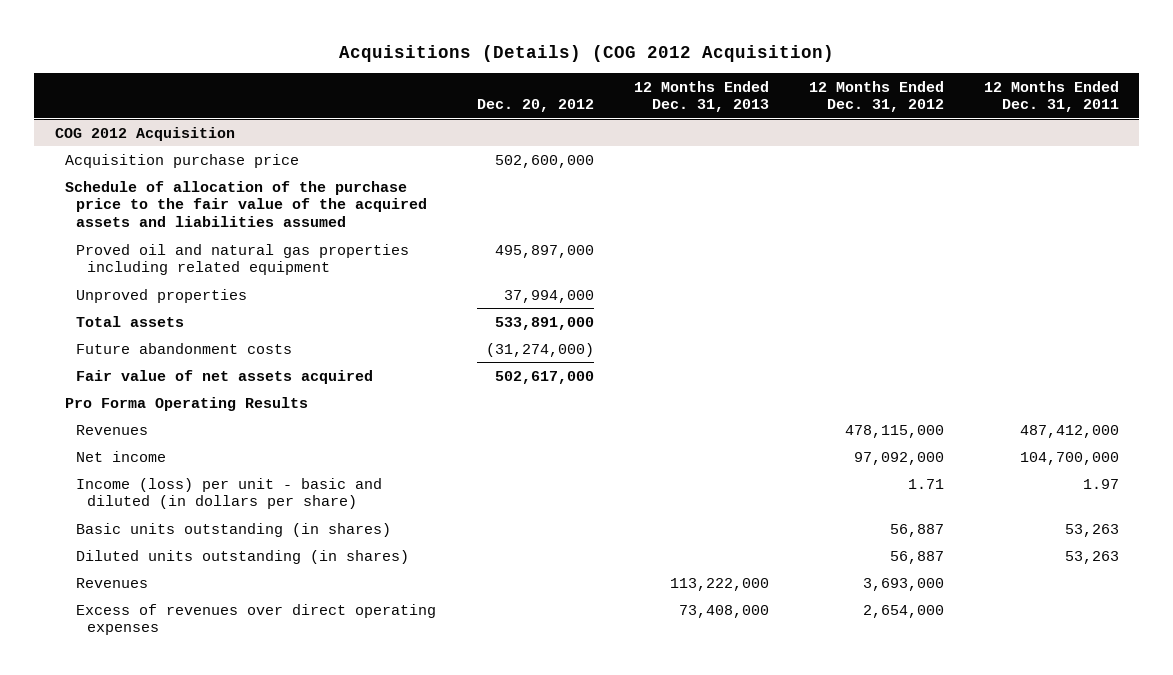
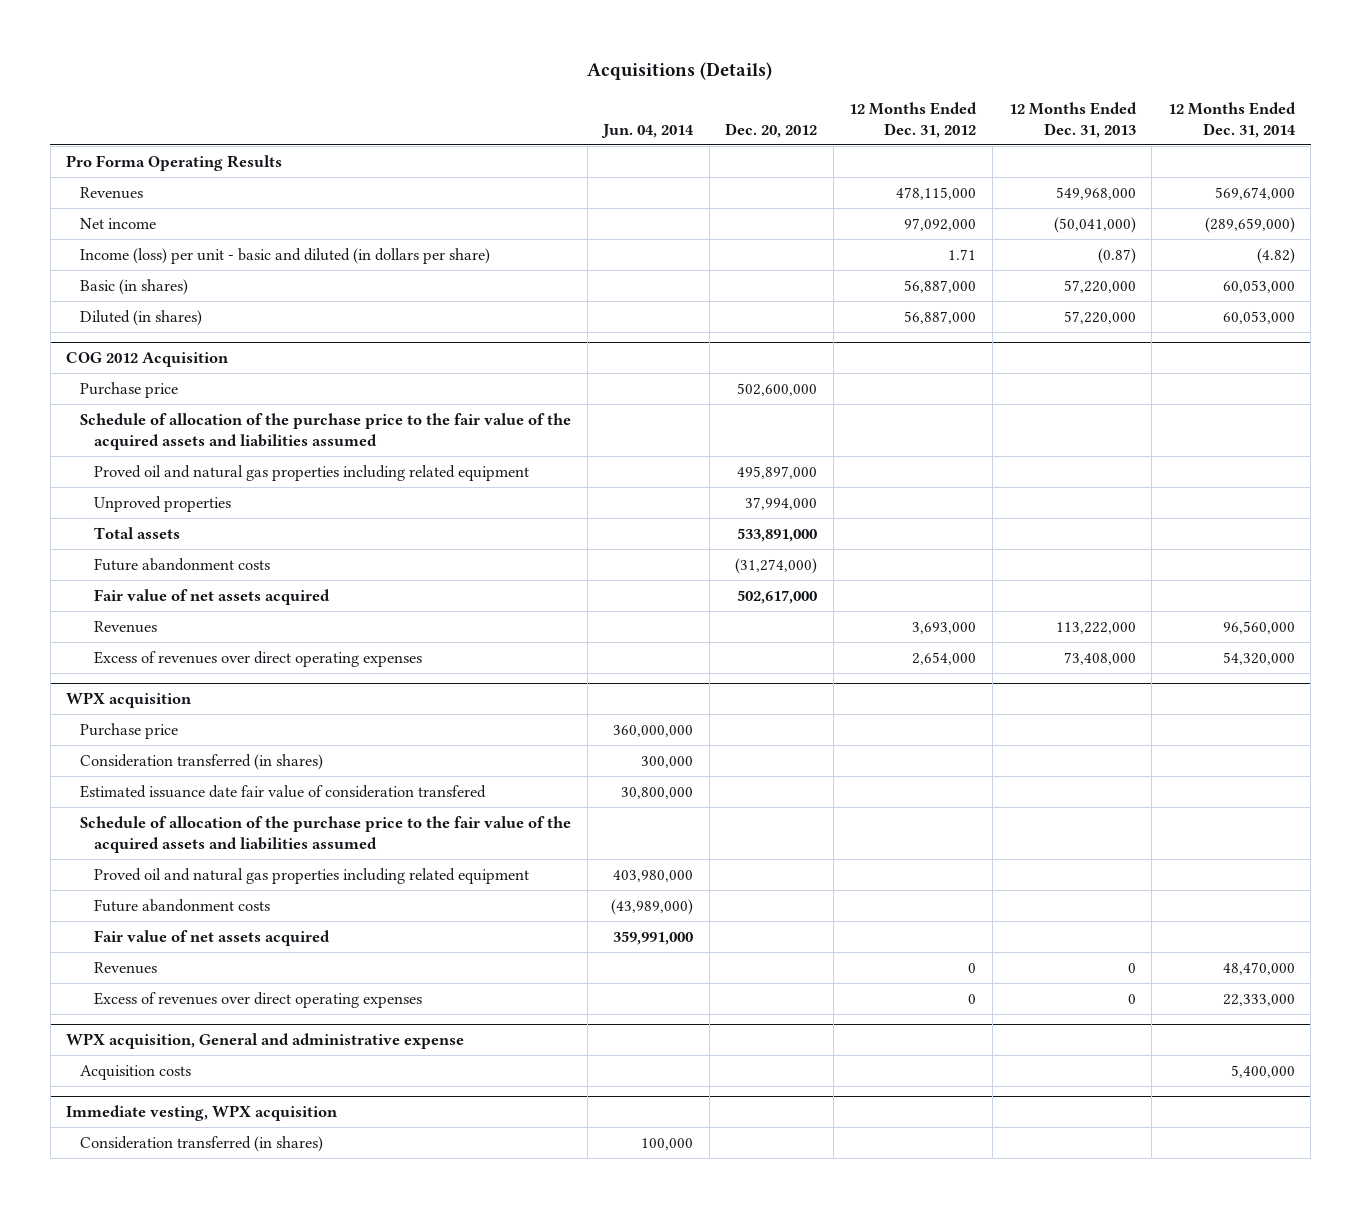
[338,44,834,62] Acquisitions (Details) (COG 2012 Acquisition) -> [587,62,773,81] Acquisitions (Details)
[983,80,1119,113] 12 Months Ended Dec. 31, 2011 -> none
none -> [601,123,695,138] Jun. 04, 2014
none -> [1167,101,1296,138] 12 Months Ended Dec. 31, 2014
none -> [66,154,283,171] Pro Forma Operating Results
none -> [80,186,144,199] Revenues
none -> [80,217,157,229] Net income
none -> [80,247,491,264] Income (loss) per unit - basic and diluted (in dollars per share)
none -> [80,278,189,295] Basic (in shares)
none -> [80,309,203,326] Diluted (in shares)
[65,153,300,168] Acquisition purchase price -> [80,381,179,398] Purchase price
[65,396,309,411] Pro Forma Operating Results -> none
[76,424,149,435] Revenues -> none
[76,450,167,462] Net income -> none
[76,477,383,510] Income (loss) per unit - basic and diluted (in dollars per share) -> none
[76,522,392,537] Basic units outstanding (in shares) -> none
[76,549,410,564] Diluted units outstanding (in shares) -> none
none -> [66,692,193,709] WPX acquisition
none -> [80,722,179,739] Purchase price
none -> [80,753,324,770] Consideration transferred (in shares)
none -> [80,784,487,798] Estimated issuance date fair value of consideration transfered
none -> [80,815,572,853] Schedule of allocation of the purchase price to the fair value of the acquired assets and liabilities assumed
none -> [93,867,529,884] Proved oil and natural gas properties including related equipment
none -> [93,898,270,912] Future abandonment costs
none -> [93,929,330,946] Fair value of net assets acquired
none -> [93,961,157,974] Revenues
none -> [93,991,422,1008] Excess of revenues over direct operating expenses
none -> [66,1033,465,1050] WPX acquisition, General and administrative expense
none -> [80,1064,192,1080] Acquisition costs
none -> [66,1105,339,1122] Immediate vesting, WPX acquisition
none -> [80,1135,324,1152] Consideration transferred (in shares)

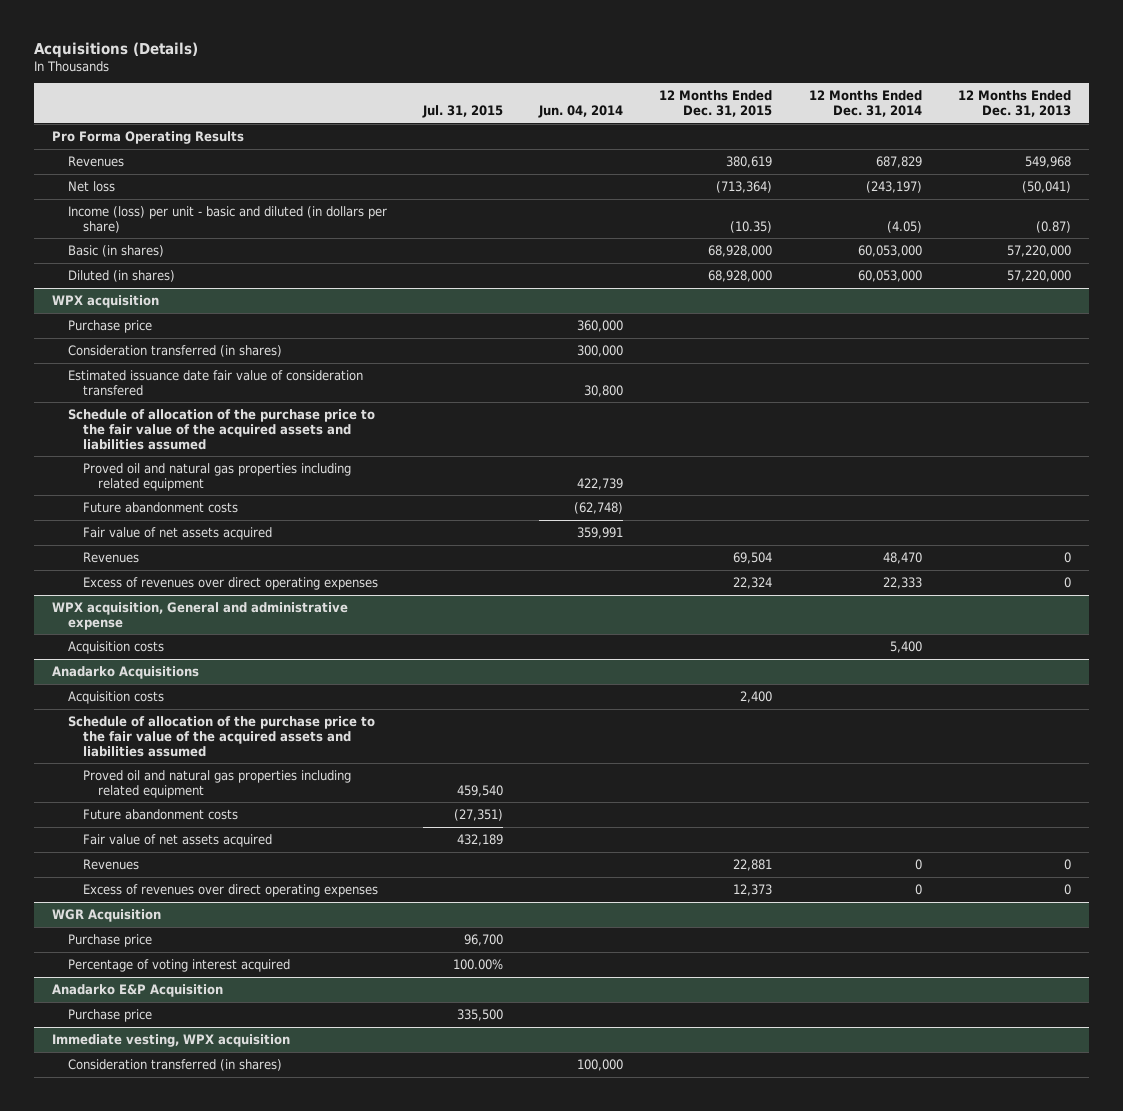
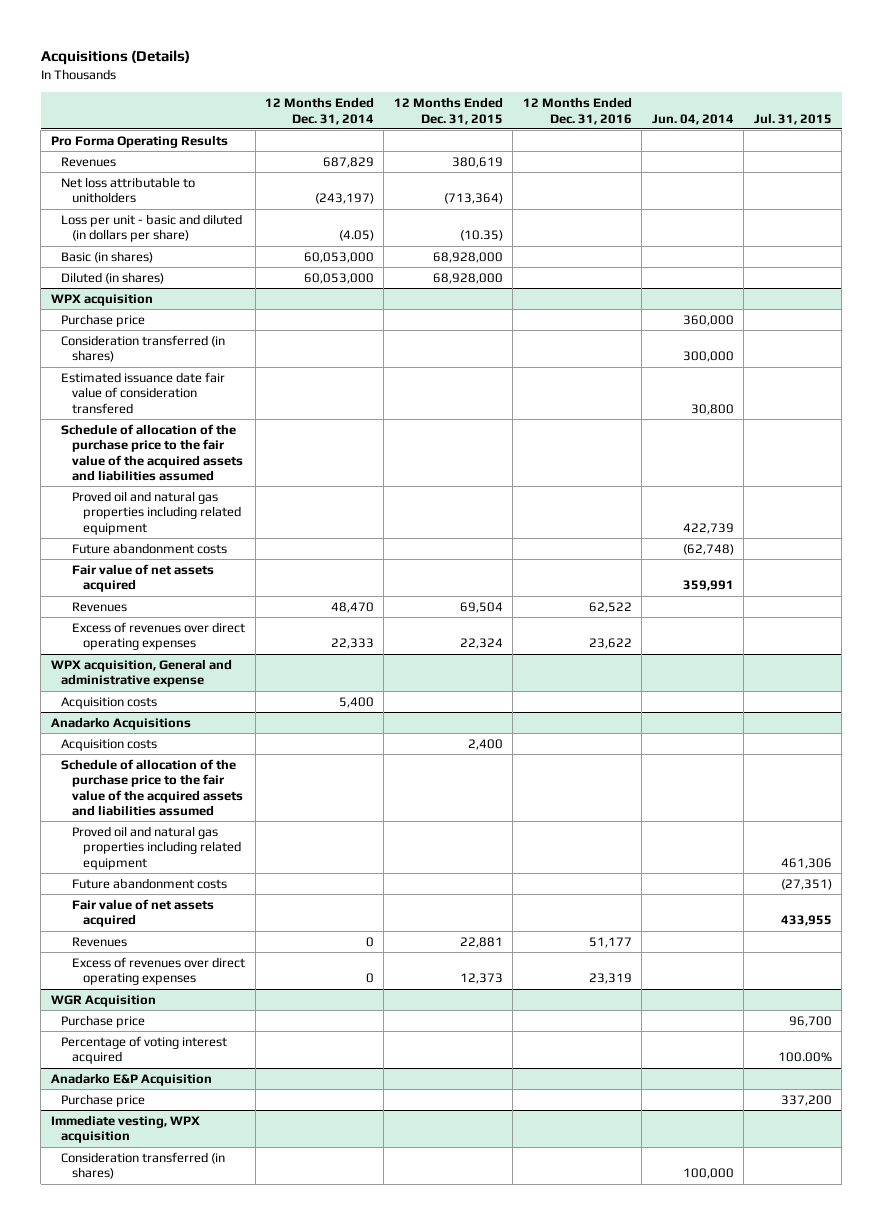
[958,90,1072,118] 12 Months Ended Dec. 31, 2013 -> none
none -> [522,97,632,125] 12 Months Ended Dec. 31, 2016
[67,180,115,192] Net loss -> [61,177,196,204] Net loss attributable to unitholders
[67,205,387,233] Income (loss) per unit - basic and diluted (in dollars per share) -> [61,214,243,243] Loss per unit - basic and diluted (in dollars per share)
[456,784,503,797] 459,540 -> [780,857,832,869] 461,306
[456,833,503,846] 432,189 -> [780,915,832,927] 433,955
[456,1008,503,1021] 335,500 -> [780,1095,832,1107] 337,200

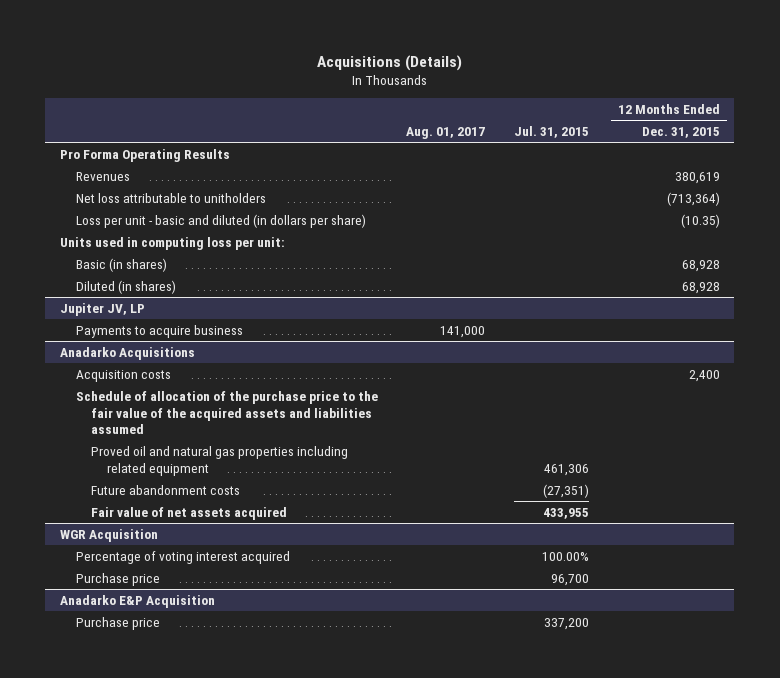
[264,97,374,125] 12 Months Ended Dec. 31, 2014 -> none
[522,97,632,125] 12 Months Ended Dec. 31, 2016 -> none
[651,113,734,125] Jun. 04, 2014 -> none
none -> [406,126,486,139] Aug. 01, 2017
[50,294,153,307] WPX acquisition -> none
[61,314,146,328] Purchase price -> none
[61,335,226,363] Consideration transferred (in shares) -> none
[61,372,226,414] Estimated issuance date fair value of consideration transfered -> none
[61,424,244,481] Schedule of allocation of the purchase price to the fair value of the acquired assets and liabilities assumed -> none
[72,491,241,535] Proved oil and natural gas properties including related equipment -> none
[72,543,228,555] Future abandonment costs -> none
[72,564,215,593] Fair value of net assets acquired -> none
[72,602,128,613] Revenues -> none
[72,622,246,651] Excess of revenues over direct operating expenses -> none
[50,659,232,688] WPX acquisition, General and administrative expense -> none
[61,697,158,710] Acquisition costs -> none
none -> [59,236,285,250] Units used in computing loss per unit:
[432,252,503,264] 68,928,000 -> [681,259,720,272] 68,928
[432,273,503,285] 68,928,000 -> [681,281,720,294] 68,928
none -> [59,302,145,316] Jupiter JV, LP
none -> [75,324,243,338] Payments to acquire business
[72,937,128,948] Revenues -> none
[72,957,246,986] Excess of revenues over direct operating expenses -> none
[61,1015,146,1029] Purchase price -> [75,572,160,586] Purchase price
[50,1115,200,1144] Immediate vesting, WPX acquisition -> none
[61,1152,226,1180] Consideration transferred (in shares) -> none

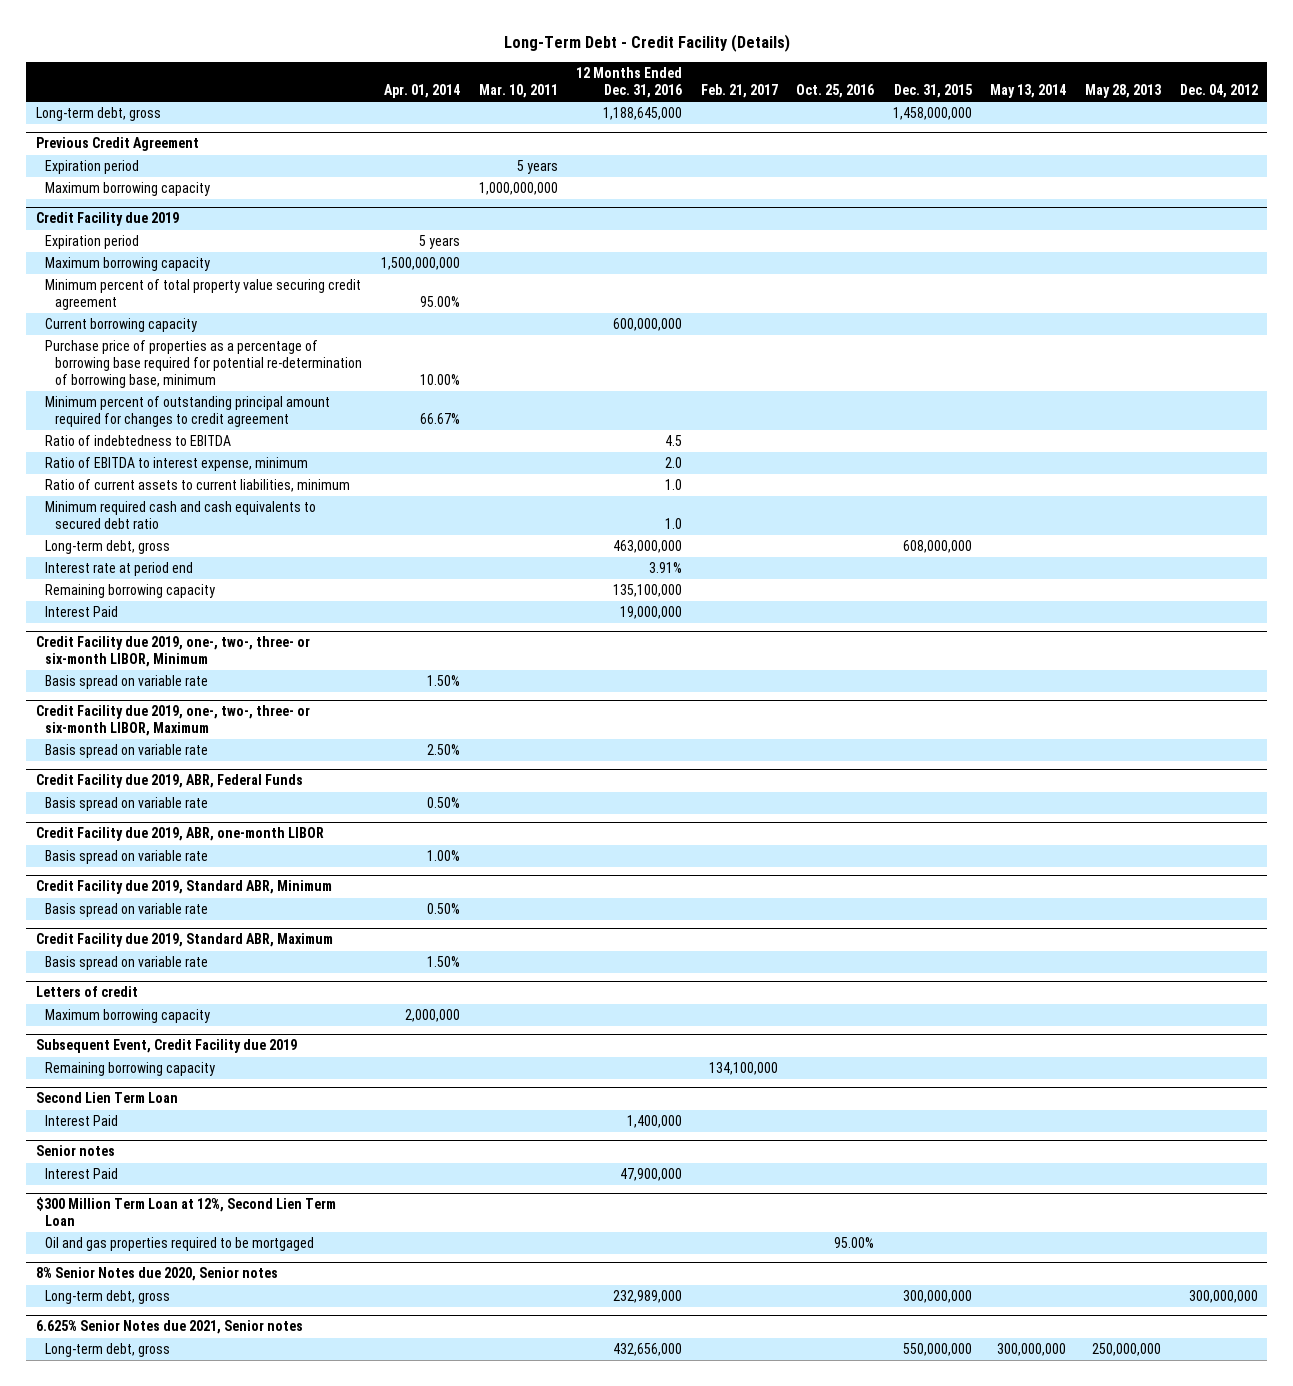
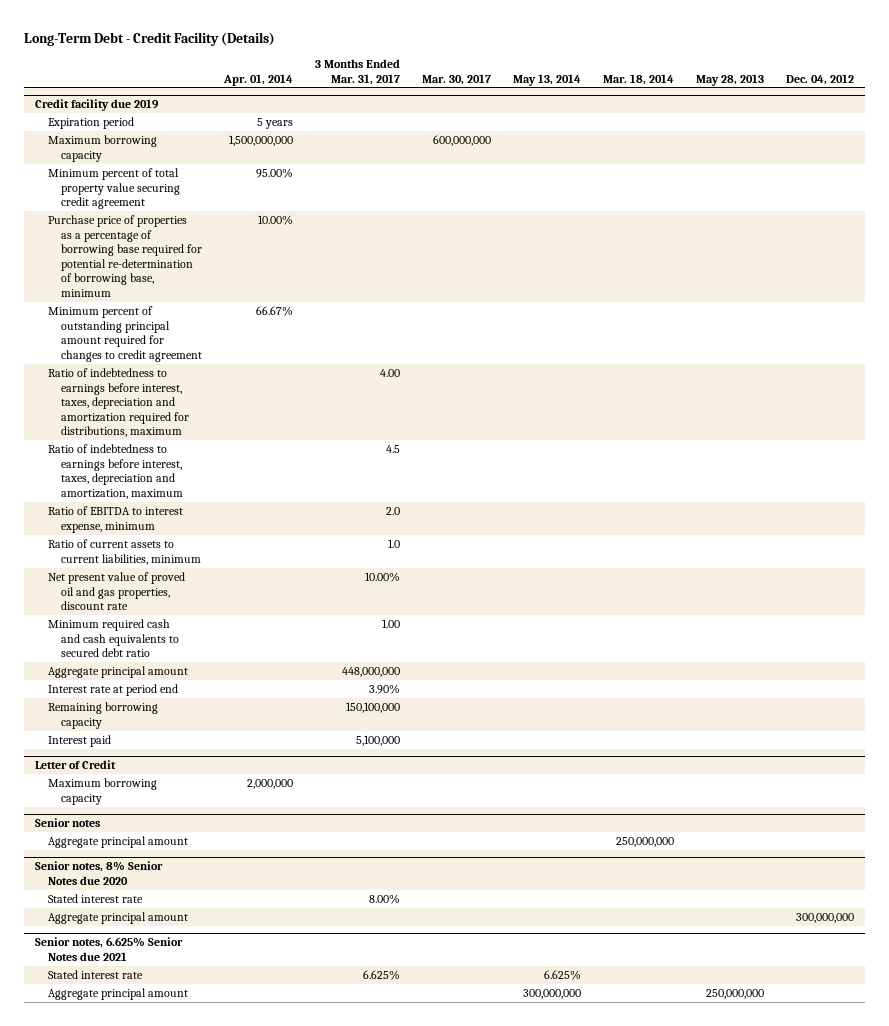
[478,84,558,99] Mar. 10, 2011 -> none
[576,67,683,99] 12 Months Ended Dec. 31, 2016 -> none
[700,84,778,99] Feb. 21, 2017 -> none
[796,84,875,99] Oct. 25, 2016 -> none
[893,84,972,99] Dec. 31, 2015 -> none
none -> [314,58,400,85] 3 Months Ended Mar. 31, 2017
none -> [421,73,491,85] Mar. 30, 2017
none -> [602,73,674,85] Mar. 18, 2014
[35,107,161,122] Long-term debt, gross -> none
[35,137,199,152] Previous Credit Agreement -> none
[45,160,140,175] Expiration period -> none
[45,182,211,197] Maximum borrowing capacity -> none
[35,212,179,227] Credit Facility due 2019 -> [35,99,160,112] Credit facility due 2019
[45,318,198,333] Current borrowing capacity -> none
none -> [47,368,189,438] Ratio of indebtedness to earnings before interest, taxes, depreciation and amortization required for distributions, maximum
[45,435,232,447] Ratio of indebtedness to EBITDA -> [47,444,183,499] Ratio of indebtedness to earnings before interest, taxes, depreciation and amortization, maximum
none -> [47,572,185,611] Net present value of proved oil and gas properties, discount rate
[45,540,171,555] Long-term debt, gross -> none
none -> [47,666,188,679] Aggregate principal amount
[35,636,310,668] Credit Facility due 2019, one-, two-, three- or six-month LIBOR, Minimum -> none
[45,675,209,690] Basis spread on variable rate -> none
[35,705,310,737] Credit Facility due 2019, one-, two-, three- or six-month LIBOR, Maximum -> none
[45,744,209,759] Basis spread on variable rate -> none
[35,774,303,789] Credit Facility due 2019, ABR, Federal Funds -> none
[45,797,209,812] Basis spread on variable rate -> none
[35,827,324,842] Credit Facility due 2019, ABR, one-month LIBOR -> none
[45,850,209,865] Basis spread on variable rate -> none
[35,880,332,895] Credit Facility due 2019, Standard ABR, Minimum -> none
[45,903,209,918] Basis spread on variable rate -> none
[35,933,333,948] Credit Facility due 2019, Standard ABR, Maximum -> none
[45,956,209,971] Basis spread on variable rate -> none
[45,606,119,618] Interest Paid -> [47,735,111,748] Interest paid
[35,986,138,998] Letters of credit -> [35,760,117,770] Letter of Credit
[35,1039,297,1054] Subsequent Event, Credit Facility due 2019 -> none
[45,1062,216,1077] Remaining borrowing capacity -> none
[35,1092,178,1104] Second Lien Term Loan -> none
[45,1115,119,1127] Interest Paid -> none
[45,1168,119,1180] Interest Paid -> none
[35,1197,336,1227] $300 Million Term Loan at 12%, Second Lien Term Loan -> none
[45,1237,315,1252] Oil and gas properties required to be mortgaged -> none
[45,1290,171,1305] Long-term debt, gross -> none
none -> [47,836,188,849] Aggregate principal amount
[35,1267,278,1282] 8% Senior Notes due 2020, Senior notes -> [35,861,164,885] Senior notes, 8% Senior Notes due 2020
none -> [47,894,143,904] Stated interest rate
none -> [47,912,188,925] Aggregate principal amount
[35,1320,303,1335] 6.625% Senior Notes due 2021, Senior notes -> [35,937,184,961] Senior notes, 6.625% Senior Notes due 2021
none -> [47,970,143,980] Stated interest rate
[45,1343,171,1358] Long-term debt, gross -> [47,988,188,1001] Aggregate principal amount

